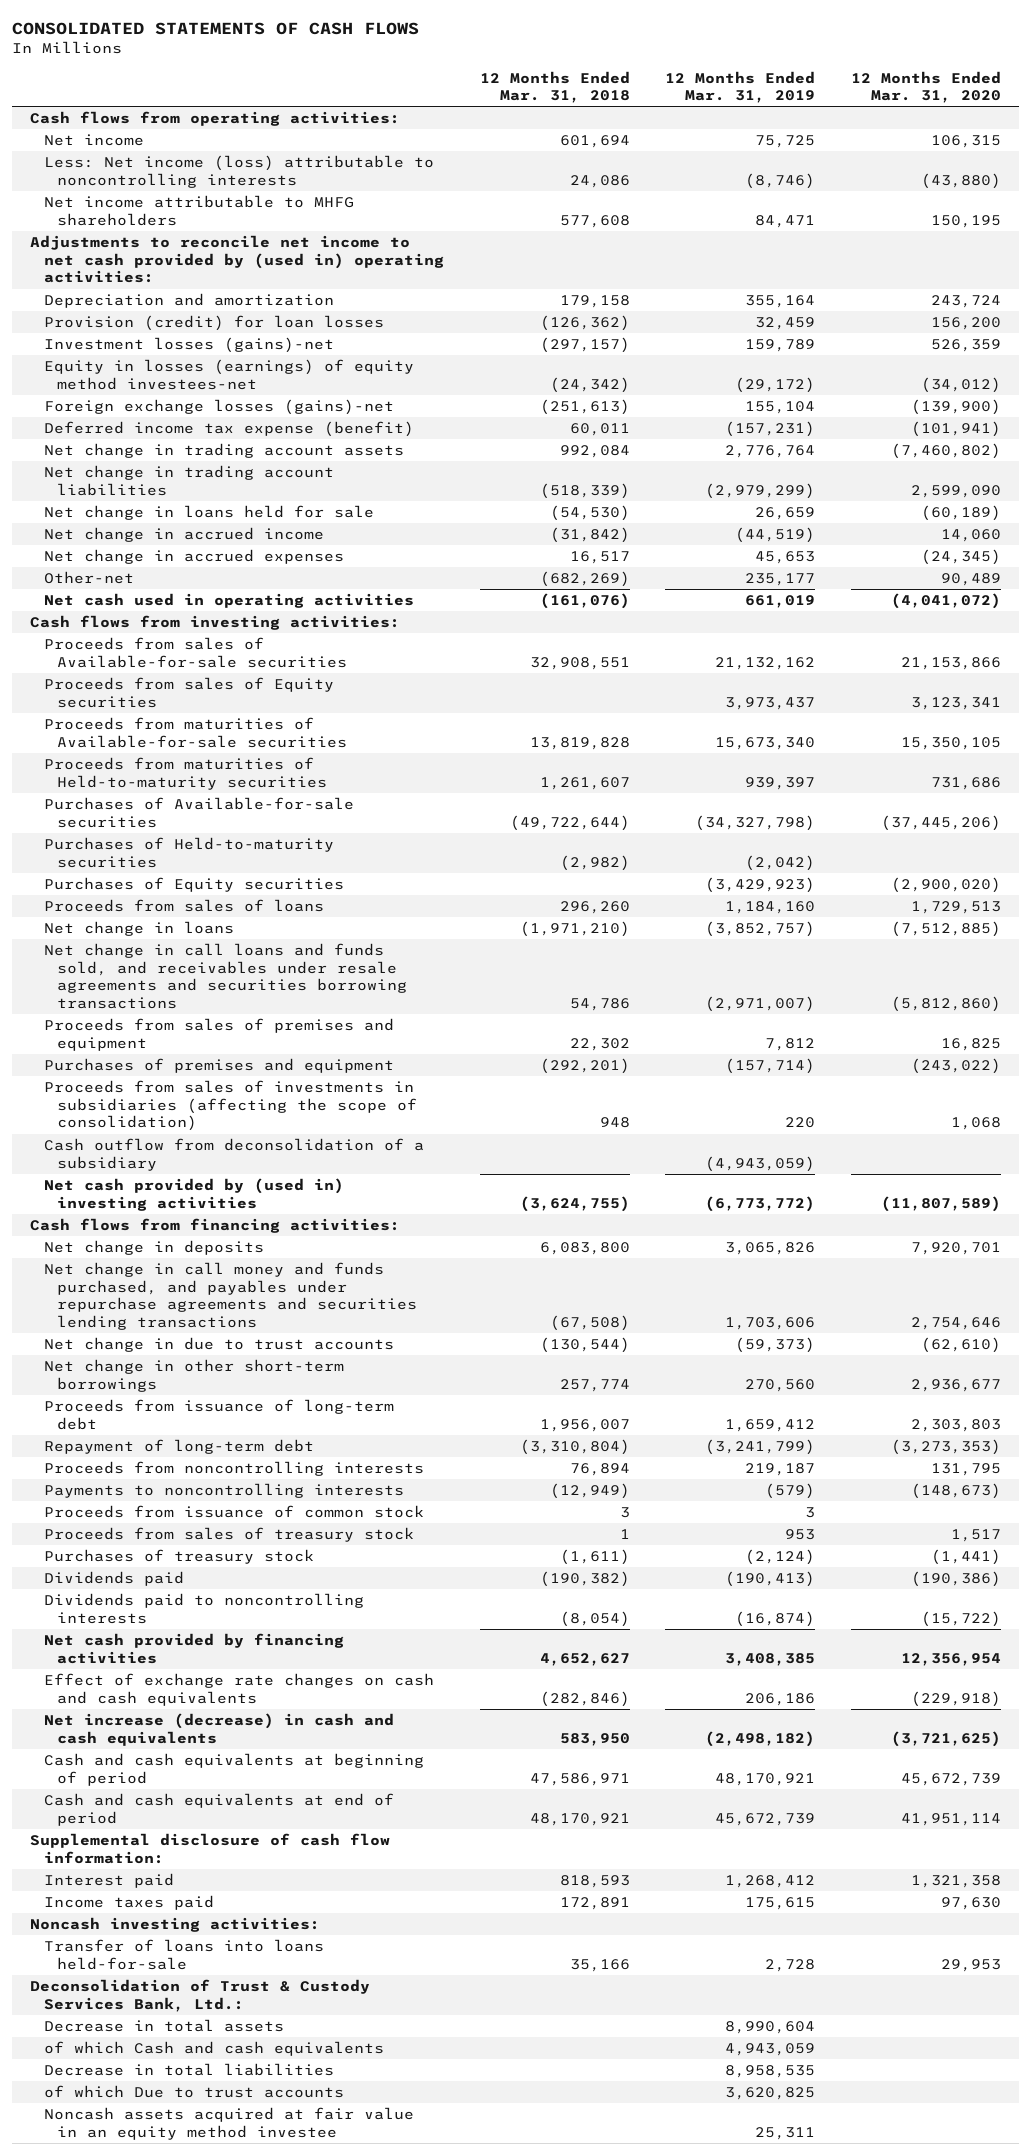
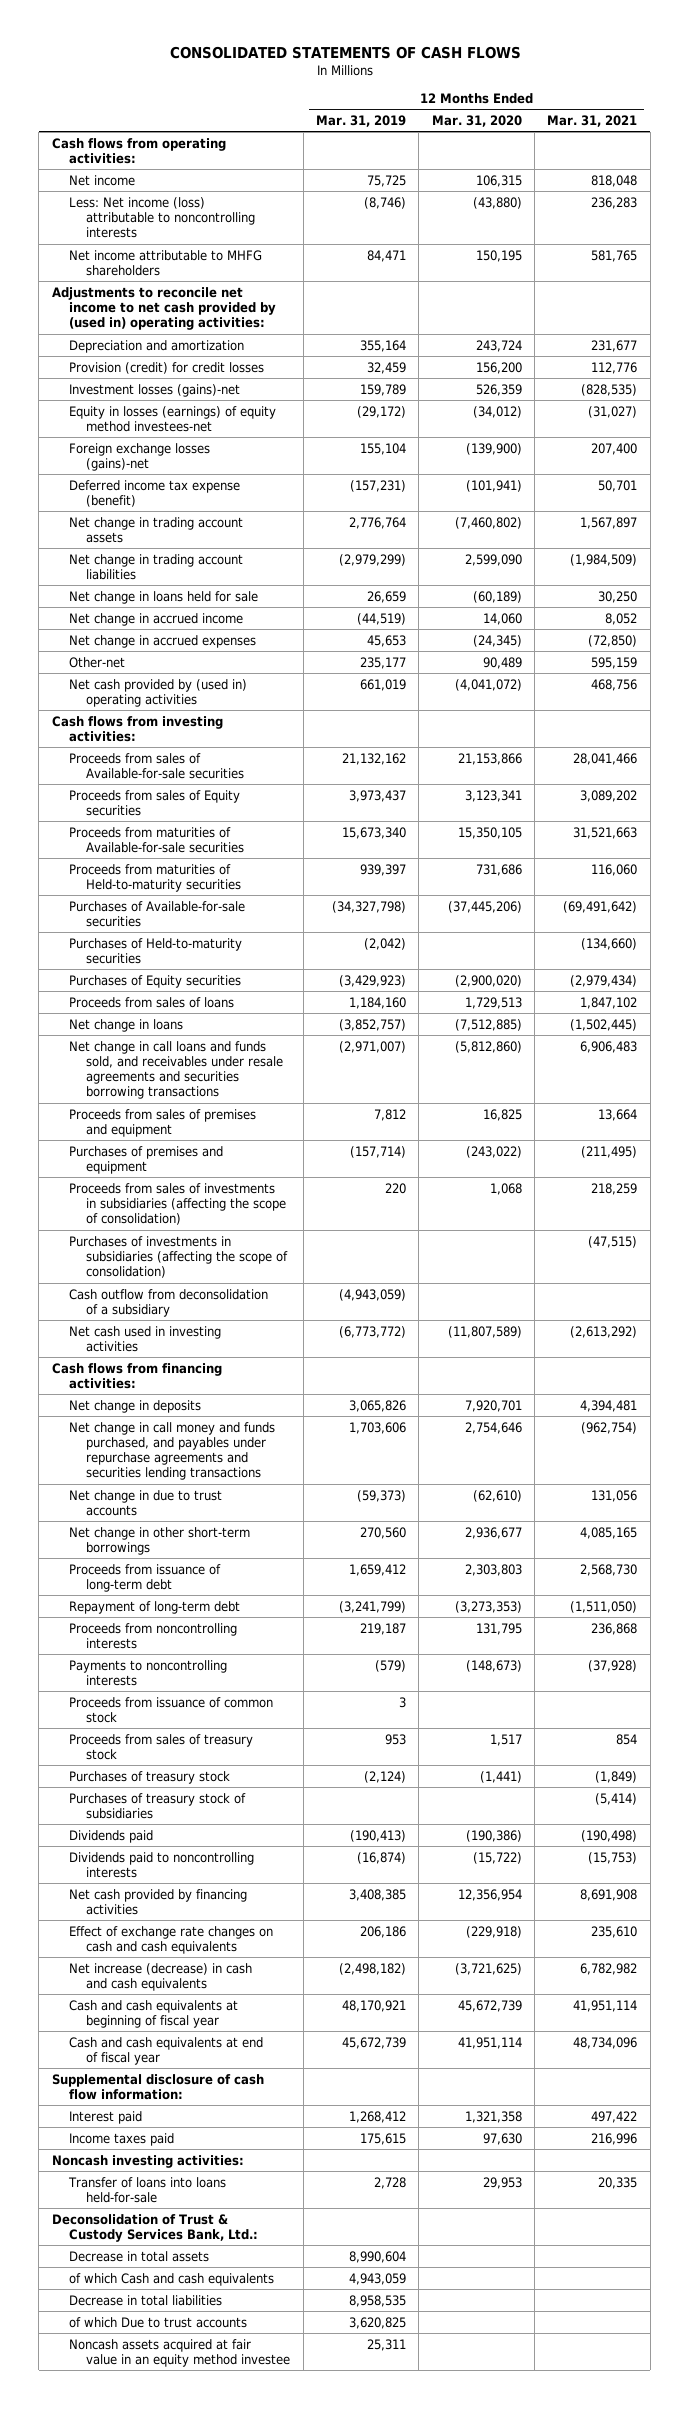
[479,70,630,104] 12 Months Ended Mar. 31, 2018 -> none
none -> [547,114,638,127] Mar. 31, 2021
[43,315,384,332] Provision (credit) for loan losses -> [68,361,264,374] Provision (credit) for credit losses
[43,593,414,609] Net cash used in operating activities -> [68,678,247,707] Net cash provided by (used in) operating activities
none -> [68,1235,289,1279] Purchases of investments in subsidiaries (affecting the scope of consolidation)
[43,1178,344,1211] Net cash provided by (used in) investing activities -> [68,1325,221,1352] Net cash used in investing activities
none -> [68,1792,246,1819] Purchases of treasury stock of subsidiaries
[43,1753,424,1786] Cash and cash equivalents at beginning of period -> [68,1999,238,2028] Cash and cash equivalents at beginning of fiscal year
[43,1793,394,1826] Cash and cash equivalents at end of period -> [68,2036,263,2065] Cash and cash equivalents at end of fiscal year

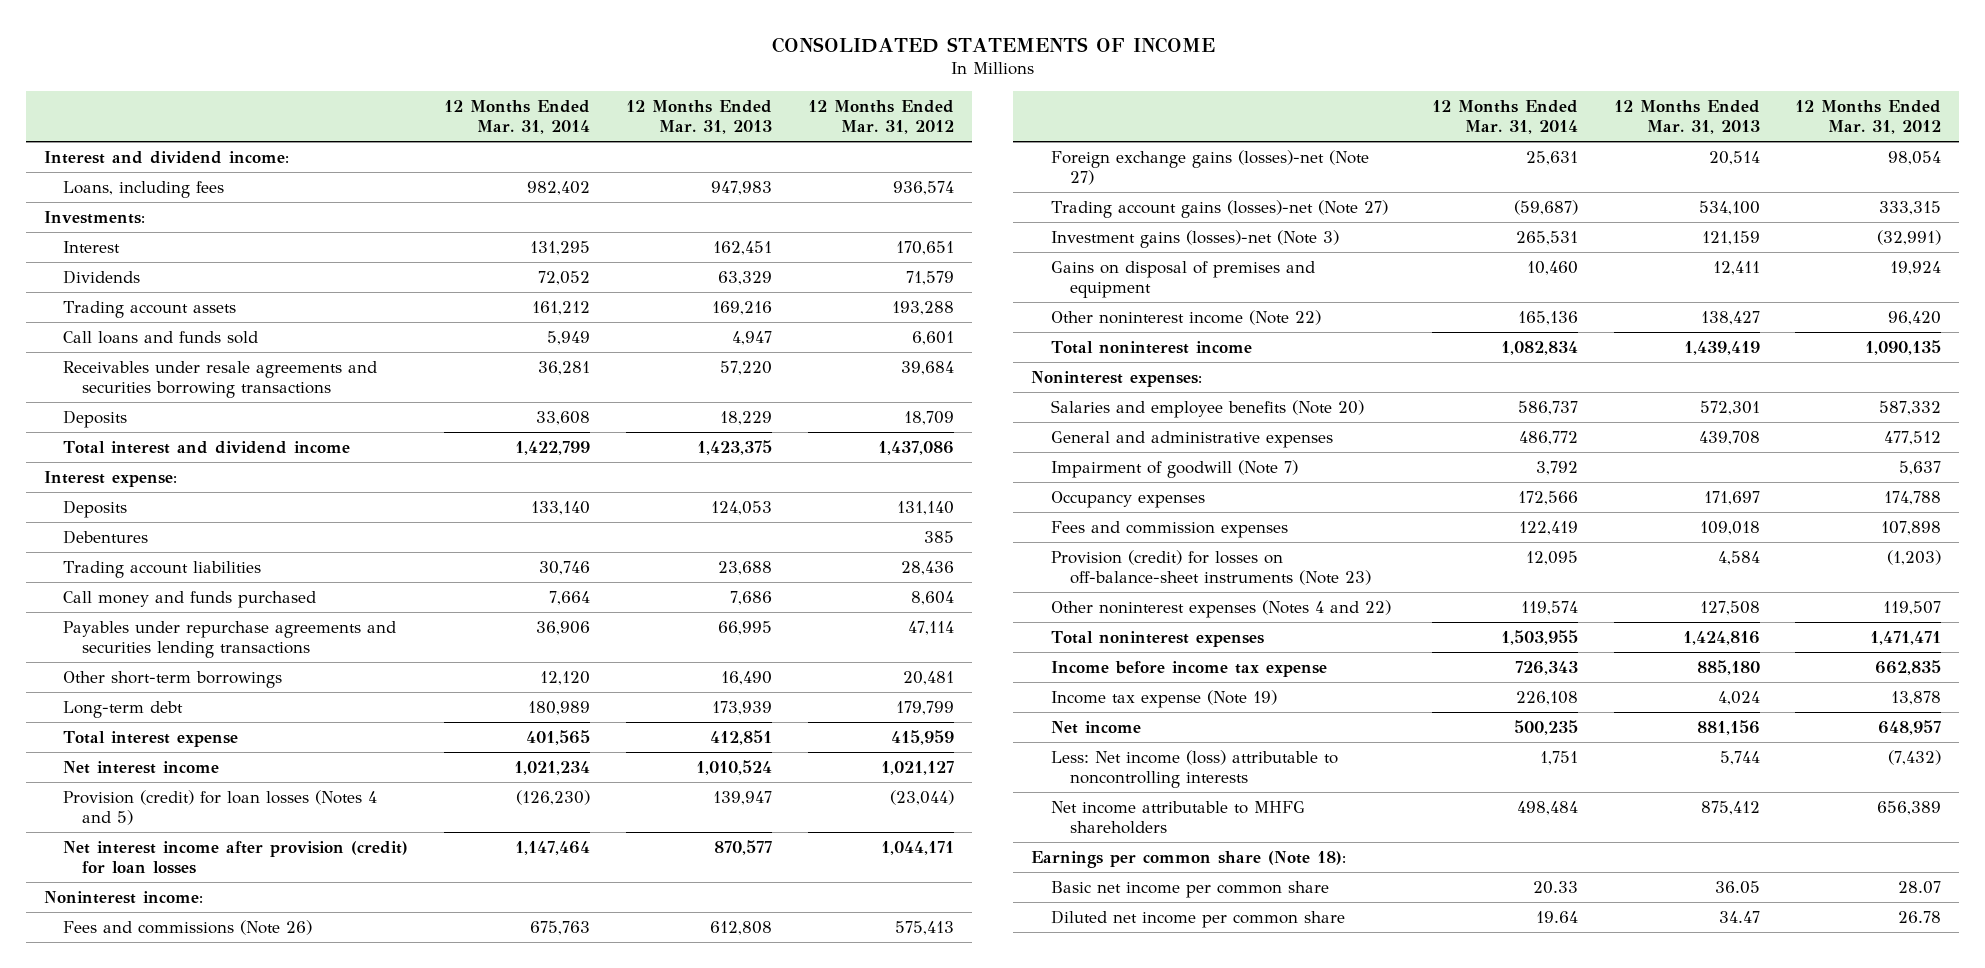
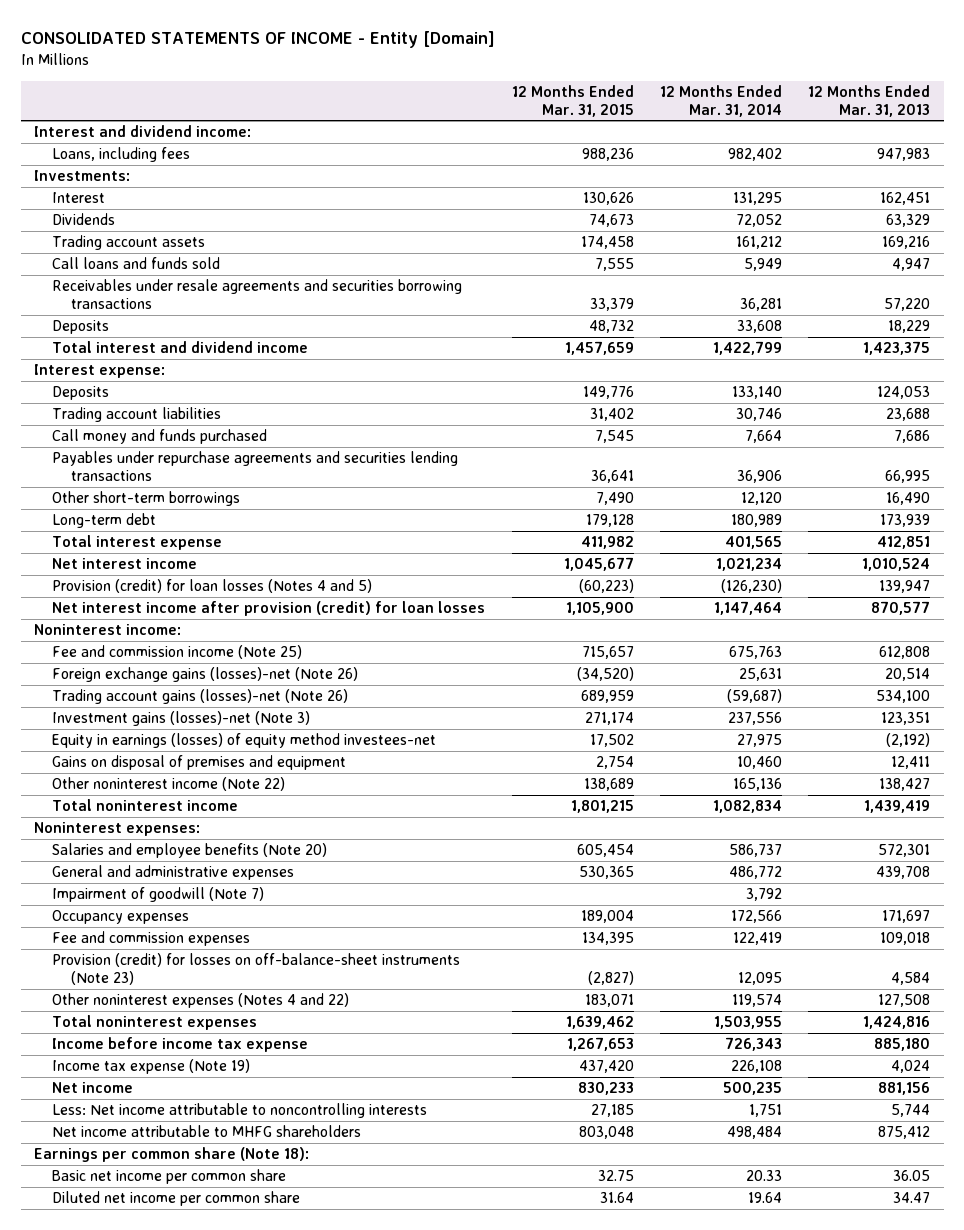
[771,36,1215,53] CONSOLIDATED STATEMENTS OF INCOME -> [20,31,495,49] CONSOLIDATED STATEMENTS OF INCOME - Entity [Domain]
[807,100,954,135] 12 Months Ended Mar. 31, 2012 -> none
none -> [511,84,634,117] 12 Months Ended Mar. 31, 2015
[63,529,149,544] Debentures -> none
[63,919,313,935] Fees and commissions (Note 26) -> [52,645,303,660] Fee and commission income (Note 25)
[1050,149,1369,185] Foreign exchange gains (losses)-net (Note 27) -> [52,667,359,683] Foreign exchange gains (losses)-net (Note 26)
[1050,199,1388,218] Trading account gains (losses)-net (Note 27) -> [52,689,349,705] Trading account gains (losses)-net (Note 26)
[1515,230,1578,245] 265,531 -> [728,712,783,726] 237,556
[1701,230,1760,245] 121,159 -> [881,712,931,726] 123,351
none -> [52,733,437,749] Equity in earnings (losses) of equity method investees-net
[1050,520,1288,538] Fees and commission expenses -> [52,931,251,947] Fee and commission expenses
[1050,749,1338,788] Less: Net income (loss) attributable to noncontrolling interests -> [52,1103,428,1119] Less: Net income attributable to noncontrolling interests

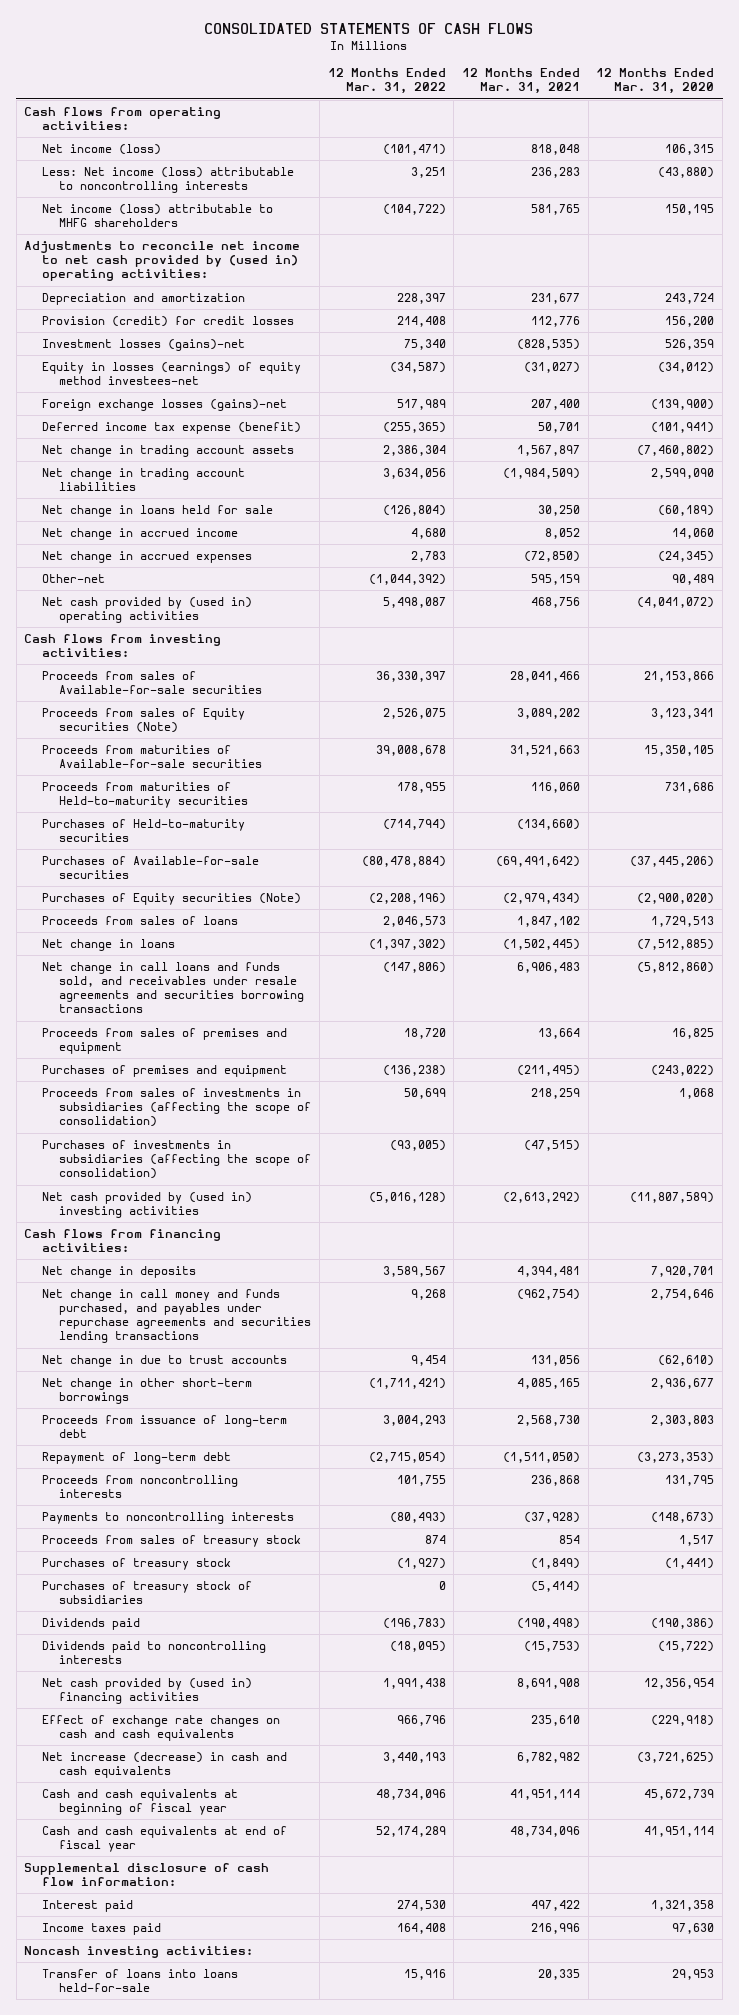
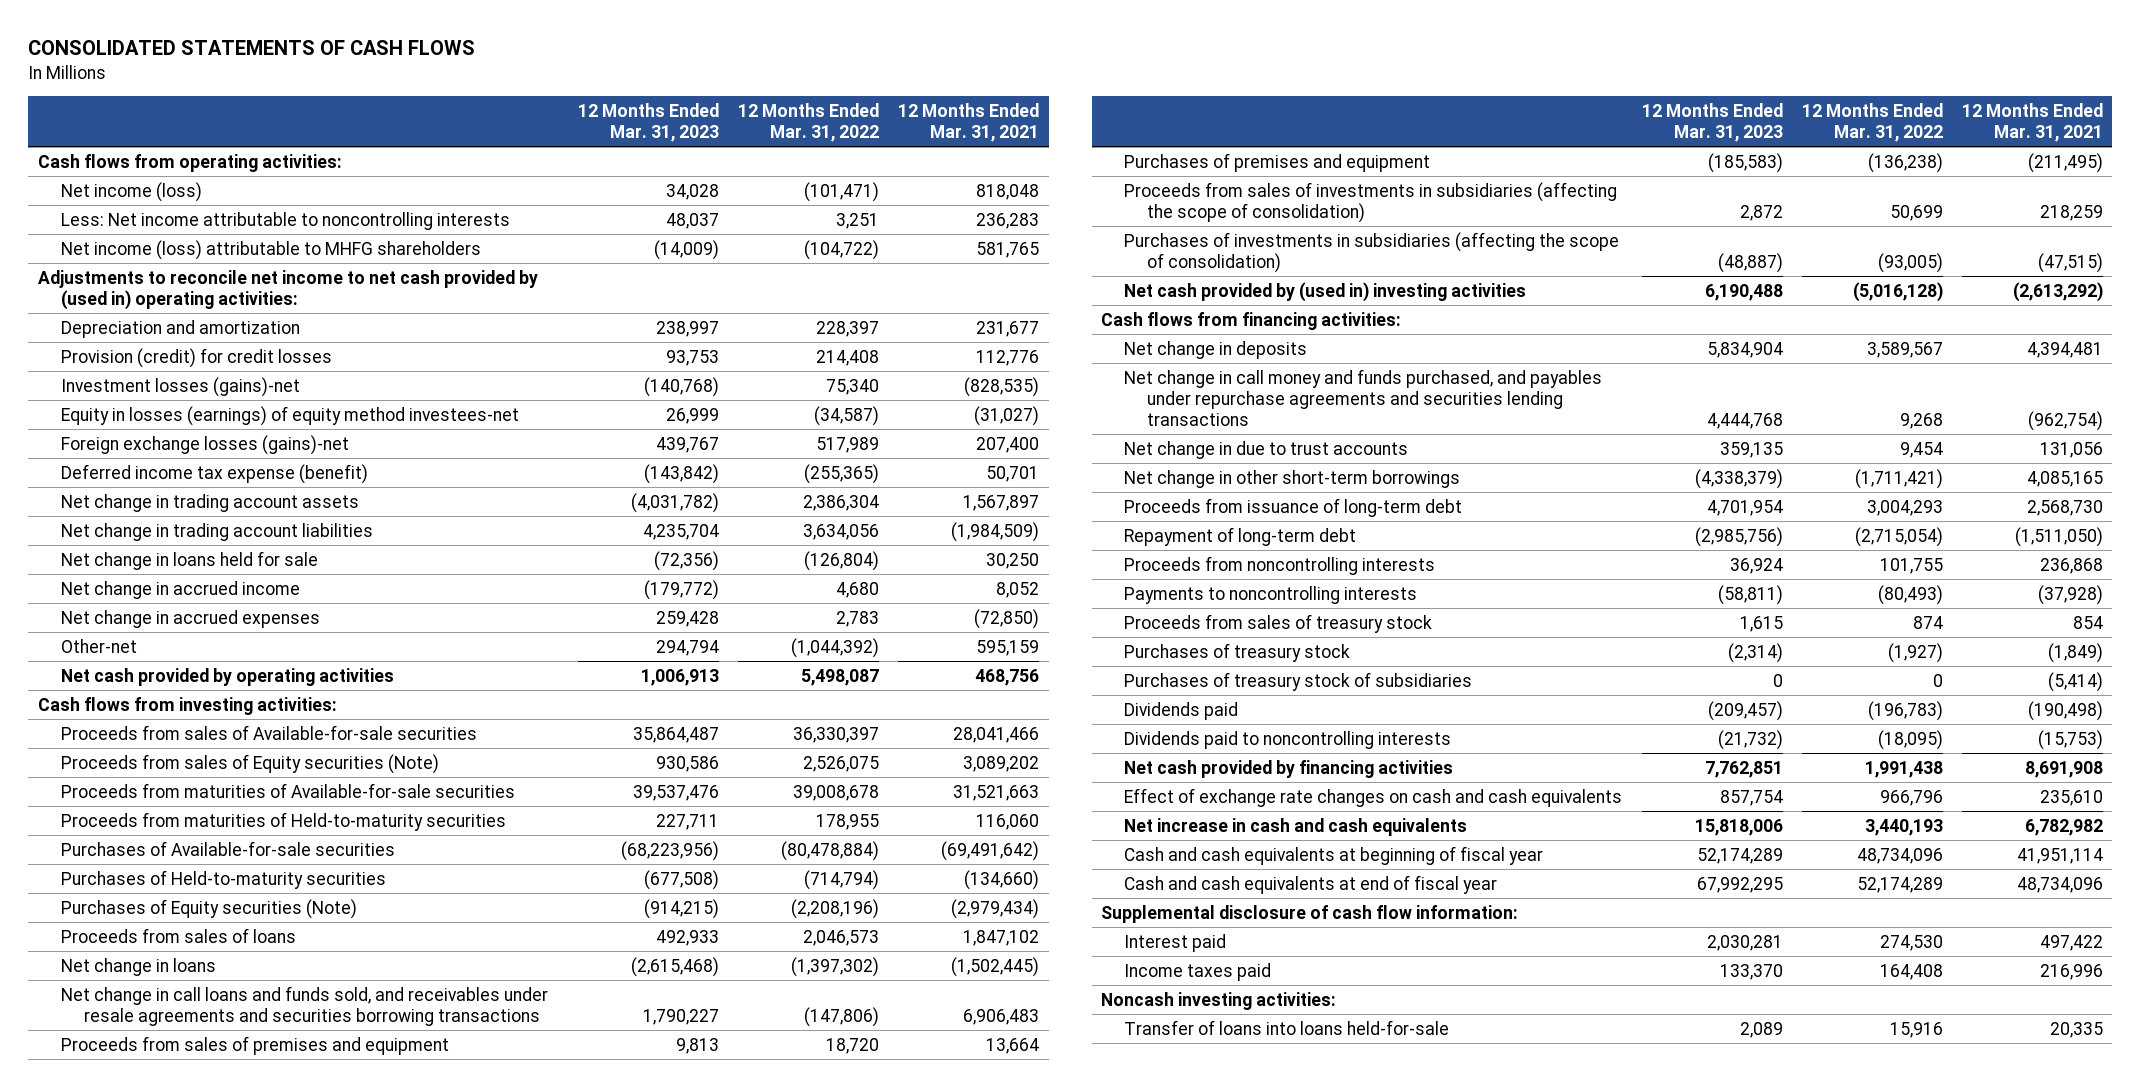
[596,68,715,95] 12 Months Ended Mar. 31, 2020 -> none
none -> [577,102,719,142] 12 Months Ended Mar. 31, 2023
[41,167,294,194] Less: Net income (loss) attributable to noncontrolling interests -> [60,211,510,230] Less: Net income attributable to noncontrolling interests
[41,597,252,624] Net cash provided by (used in) operating activities -> [60,667,394,686] Net cash provided by operating activities
[41,819,245,843] Purchases of Held-to-maturity securities -> [60,869,386,889] Purchases of Held-to-maturity securities
[41,1678,252,1705] Net cash provided by (used in) financing activities -> [1124,759,1454,778] Net cash provided by financing activities
[41,1752,287,1779] Net increase (decrease) in cash and cash equivalents -> [1124,817,1468,836] Net increase in cash and cash equivalents

